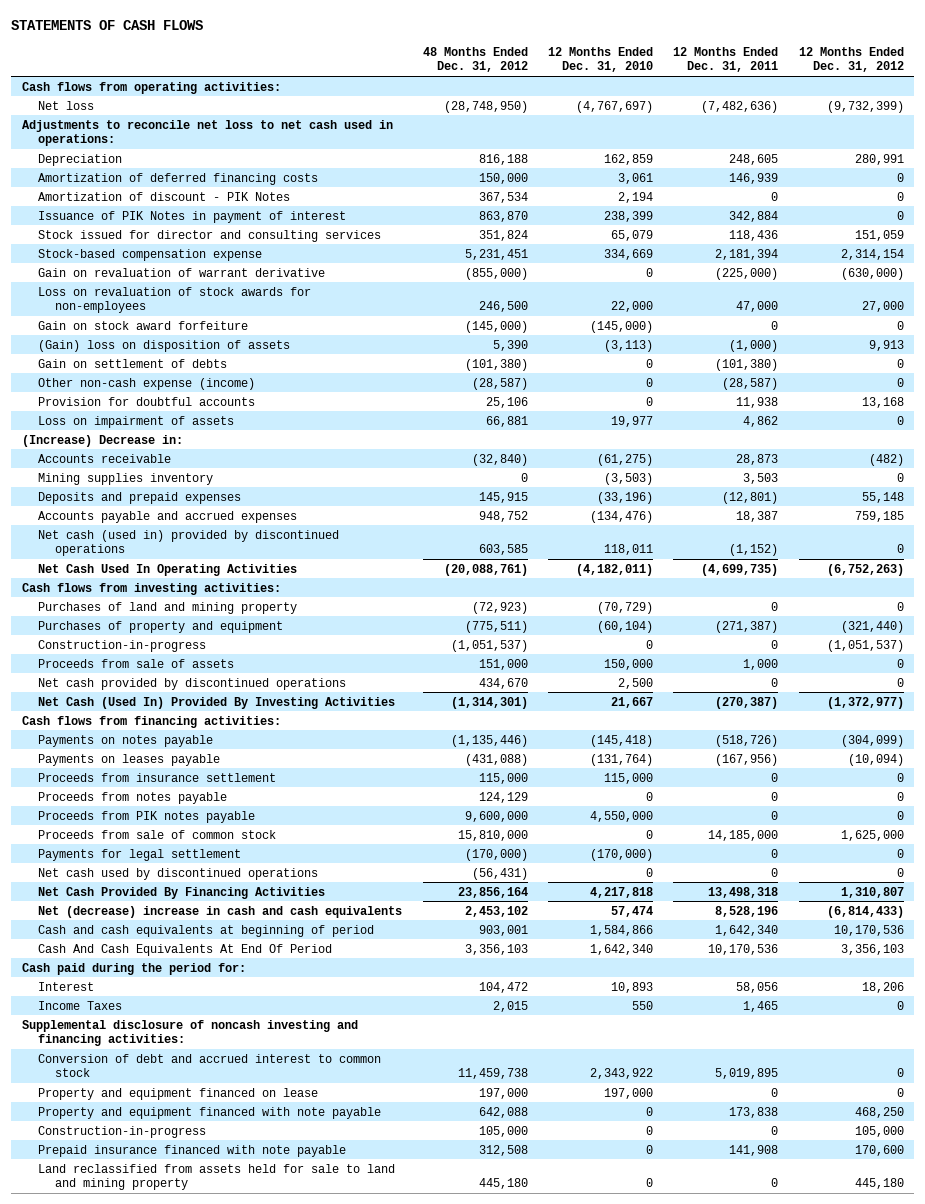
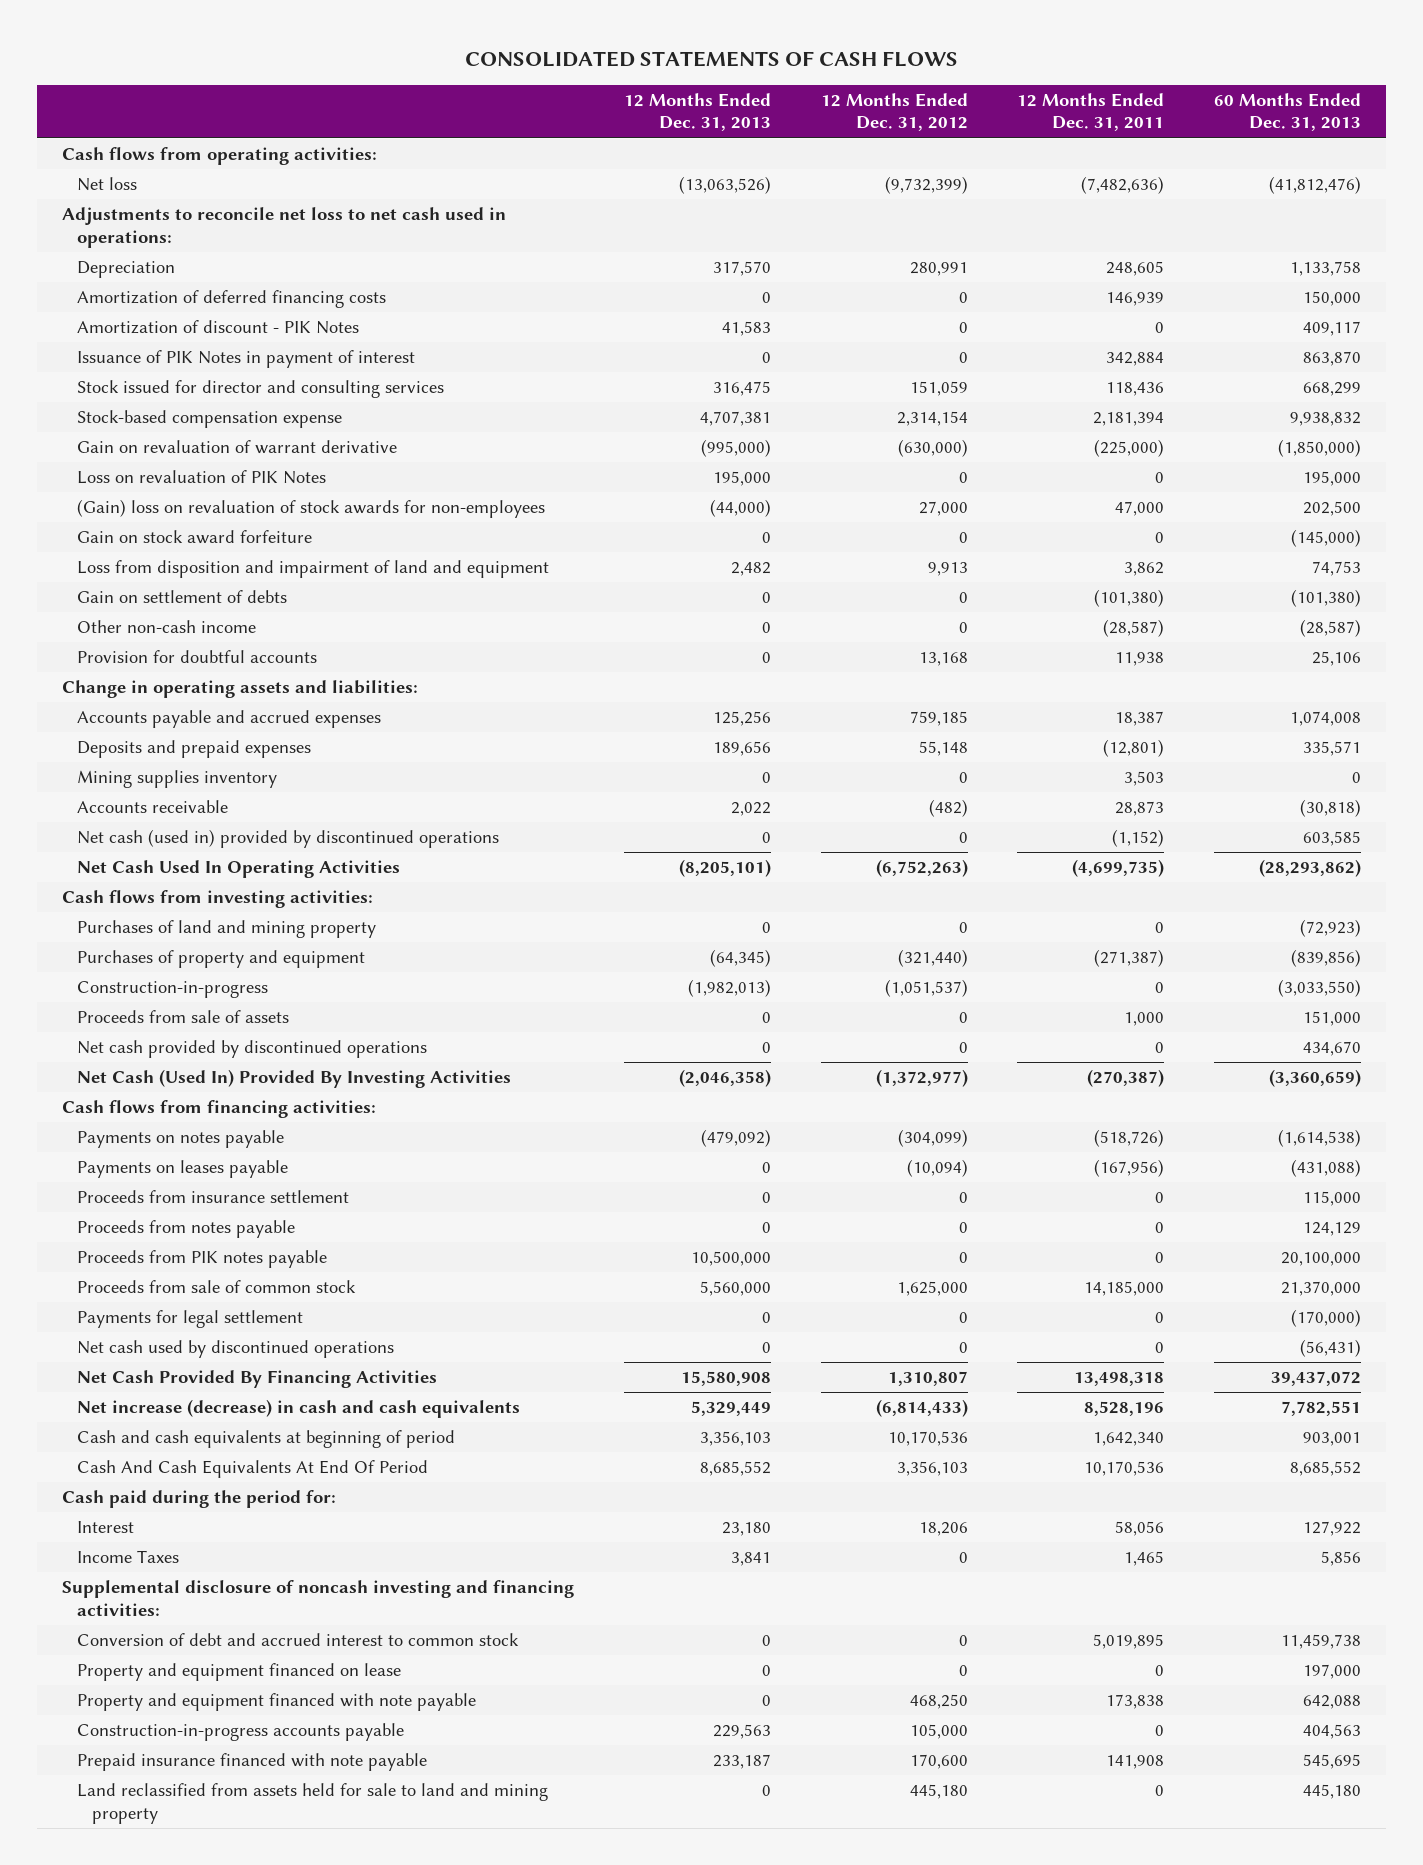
[11,20,204,31] STATEMENTS OF CASH FLOWS -> [464,50,958,67] CONSOLIDATED STATEMENTS OF CASH FLOWS
[422,47,528,73] 48 Months Ended Dec. 31, 2012 -> none
[547,47,653,73] 12 Months Ended Dec. 31, 2010 -> none
none -> [623,92,771,132] 12 Months Ended Dec. 31, 2013
none -> [1214,92,1362,132] 60 Months Ended Dec. 31, 2013
none -> [77,470,327,485] Loss on revaluation of PIK Notes
[38,286,312,314] Loss on revaluation of stock awards for non-employees -> [77,499,546,519] (Gain) loss on revaluation of stock awards for non-employees
[38,339,291,352] (Gain) loss on disposition of assets -> none
none -> [77,560,550,579] Loss from disposition and impairment of land and equipment
[38,377,256,390] Other non-cash expense (income) -> [77,620,257,634] Other non-cash income
[38,415,235,428] Loss on impairment of assets -> none
[21,434,183,447] (Increase) Decrease in: -> none
none -> [62,680,419,699] Change in operating assets and liabilities:
[38,491,242,504] Deposits and prepaid expenses -> [77,740,312,759] Deposits and prepaid expenses
[38,472,214,485] Mining supplies inventory -> [77,770,278,789] Mining supplies inventory
[38,453,172,463] Accounts receivable -> [77,800,229,814] Accounts receivable
[38,905,403,918] Net (decrease) increase in cash and cash equivalents -> [77,1399,521,1419] Net increase (decrease) in cash and cash equivalents
[38,1125,207,1138] Construction-in-progress -> [77,1723,405,1742] Construction-in-progress accounts payable

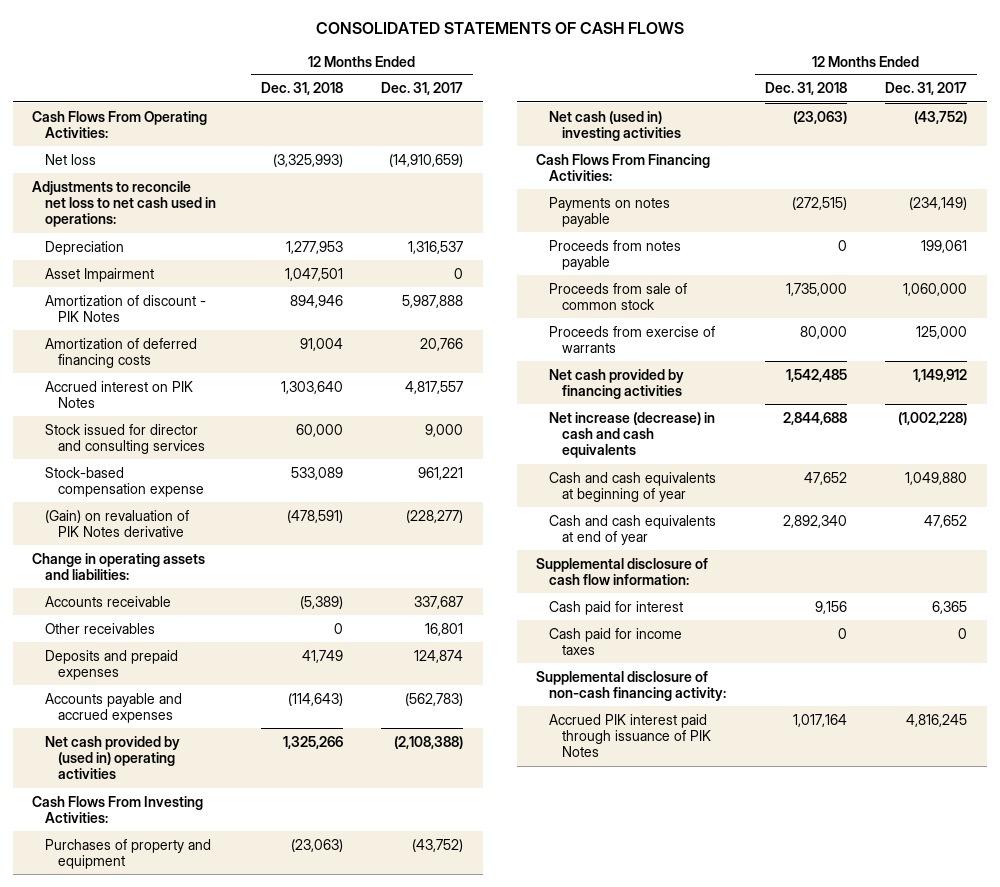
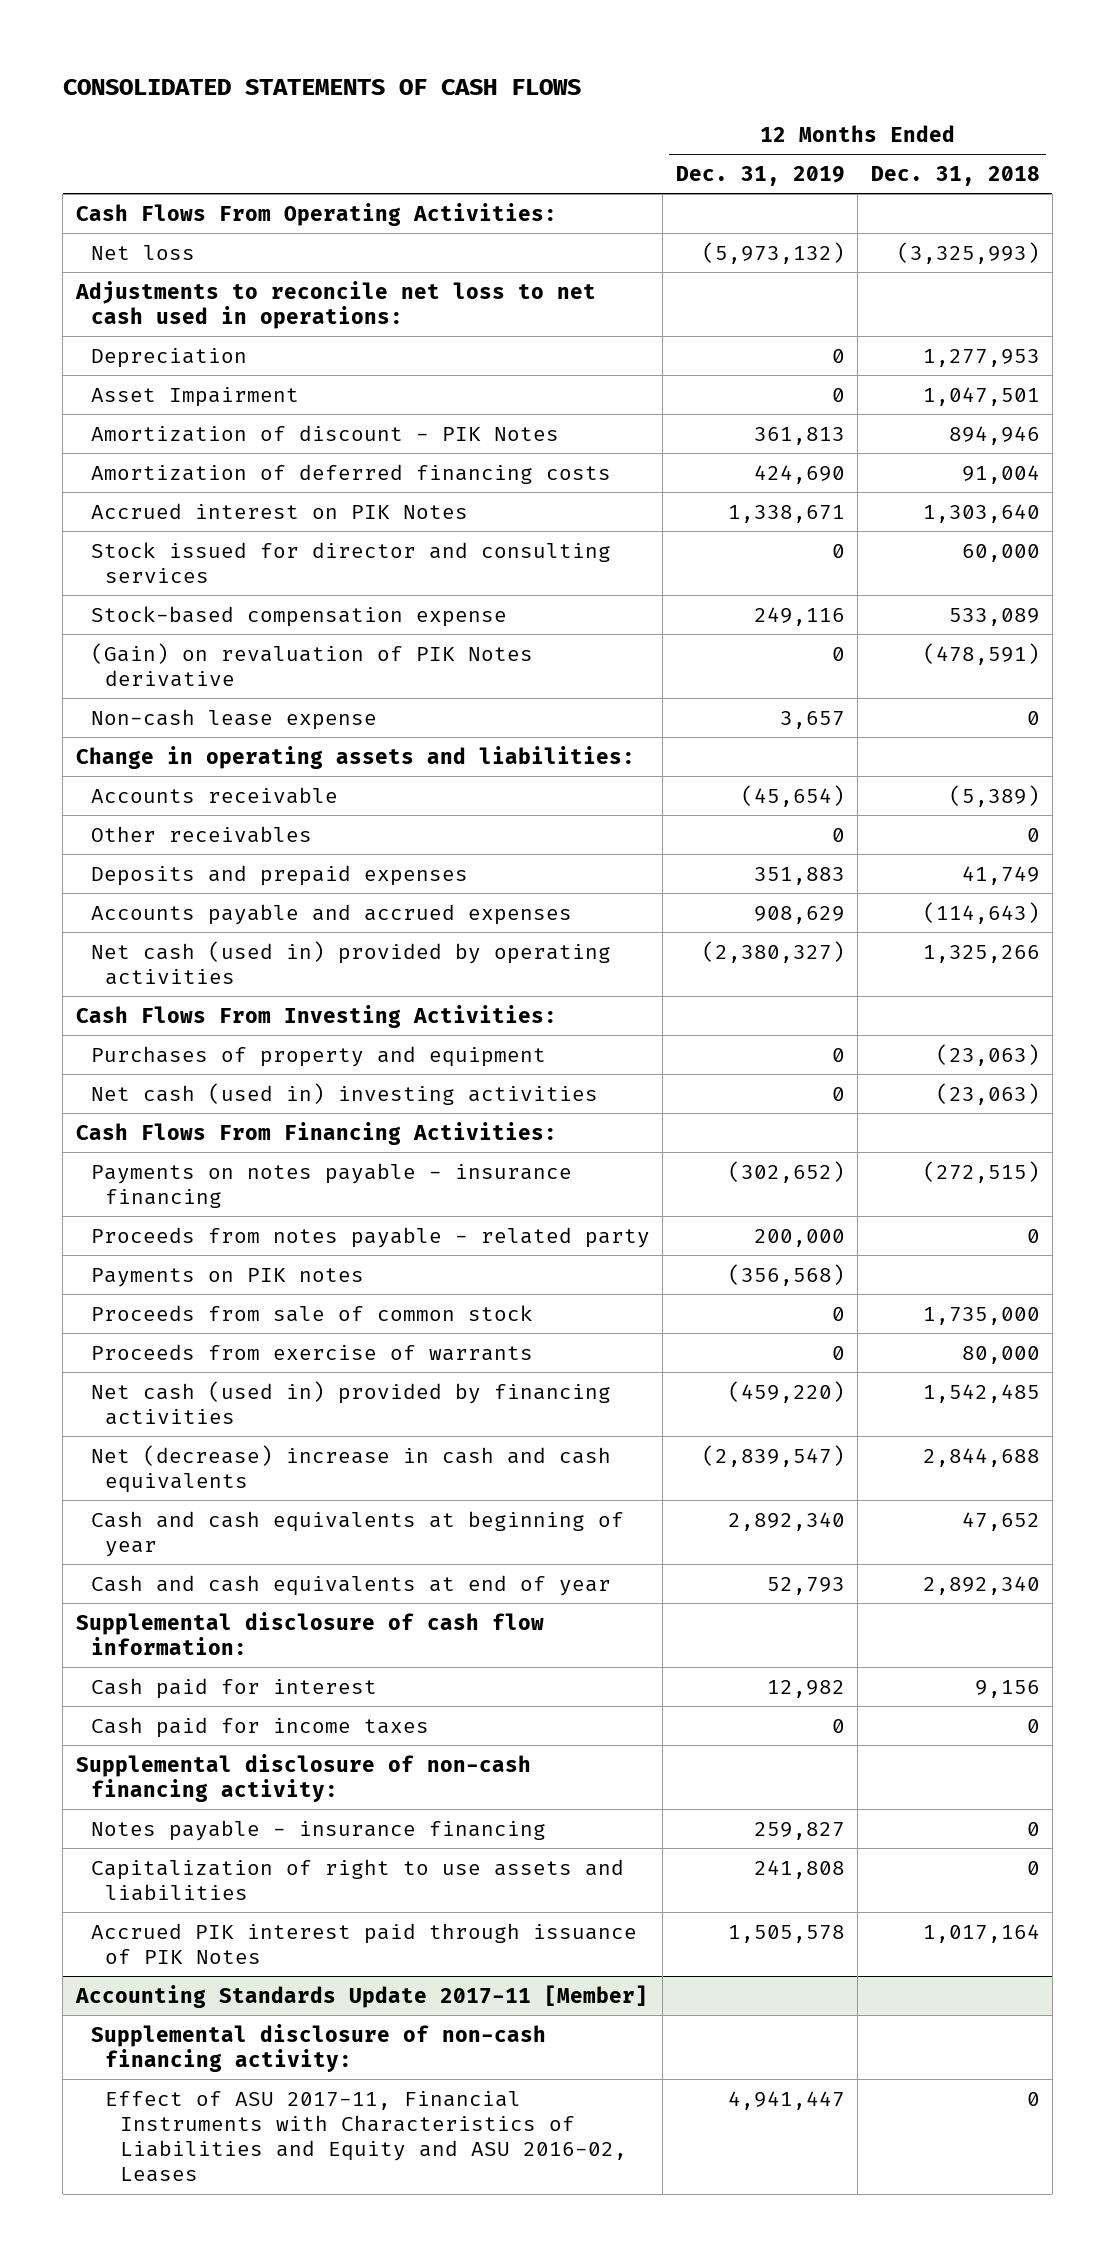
[381,82,464,96] Dec. 31, 2017 -> none
none -> [675,165,845,186] Dec. 31, 2019
none -> [90,708,377,730] Non-cash lease expense
[45,735,181,780] Net cash provided by (used in) operating activities -> [90,940,611,985] Net cash (used in) provided by operating activities
[549,196,671,227] Payments on notes payable -> [90,1162,572,1208] Payments on notes payable - insurance financing
[549,239,682,270] Proceeds from notes payable -> [90,1226,650,1248] Proceeds from notes payable - related party
none -> [90,1267,364,1287] Payments on PIK notes
[549,368,685,399] Net cash provided by financing activities -> [90,1380,611,1425] Net cash (used in) provided by financing activities
[549,411,716,459] Net increase (decrease) in cash and cash equivalents -> [90,1444,611,1493] Net (decrease) increase in cash and cash equivalents
none -> [90,1819,546,1841] Notes payable - insurance financing
none -> [90,1858,624,1901] Capitalization of right to use assets and liabilities
none -> [74,1984,648,2008] Accounting Standards Update 2017-11 [Member]
none -> [90,2023,546,2072] Supplemental disclosure of non-cash financing activity:
none -> [105,2090,627,2183] Effect of ASU 2017-11, Financial Instruments with Characteristics of Liabilities and Equity and ASU 2016-02, Leases

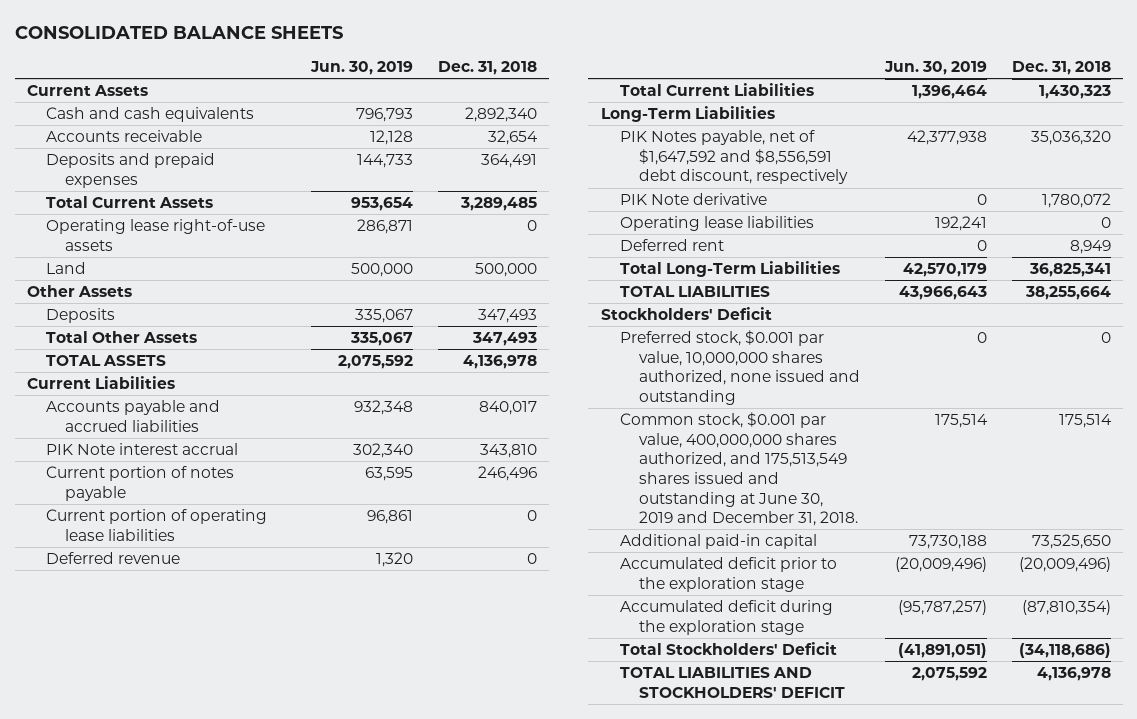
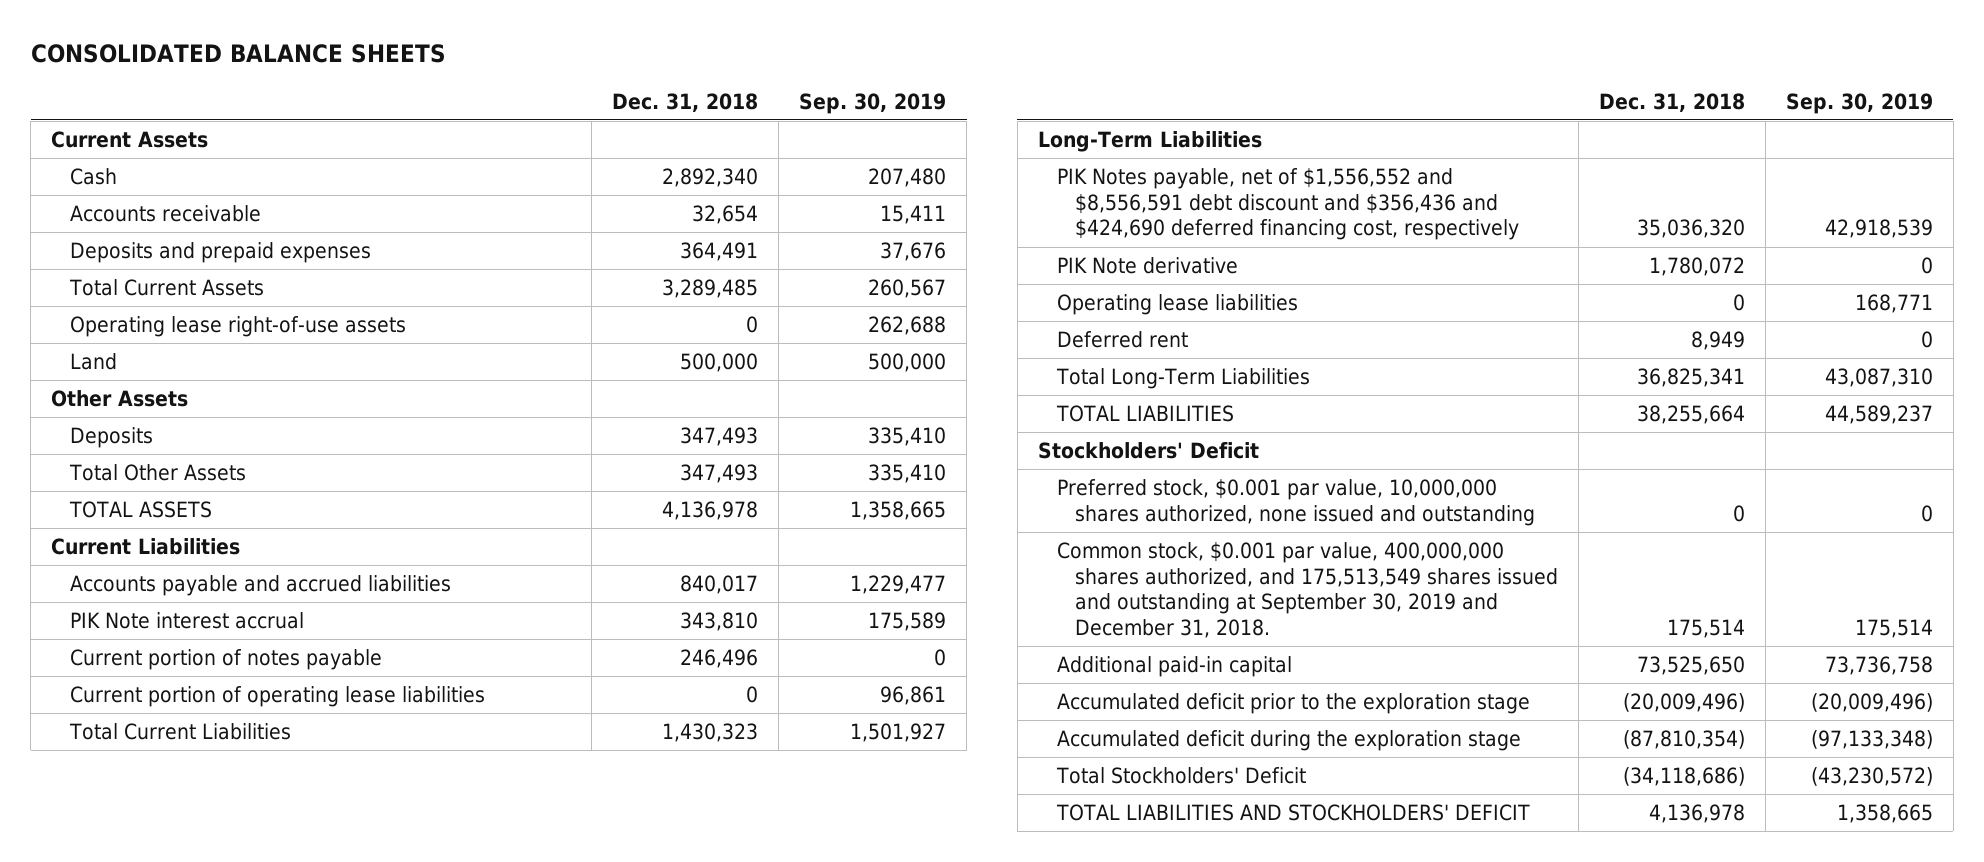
[310,60,414,75] Jun. 30, 2019 -> none
none -> [799,92,947,114] Sep. 30, 2019
[46,107,255,123] Cash and cash equivalents -> [69,168,117,186] Cash
[46,552,181,565] Deferred revenue -> none
[619,130,849,185] PIK Notes payable, net of $1,647,592 and $8,556,591 debt discount, respectively -> [1056,168,1520,241] PIK Notes payable, net of $1,556,552 and $8,556,591 debt discount and $356,436 and $424,690 deferred financing cost, respectively
[619,412,859,527] Common stock, $0.001 par value, 400,000,000 shares authorized, and 175,513,549 shares issued and outstanding at June 30, 2019 and December 31, 2018. -> [1056,542,1559,638] Common stock, $0.001 par value, 400,000,000 shares authorized, and 175,513,549 shares issued and outstanding at September 30, 2019 and December 31, 2018.

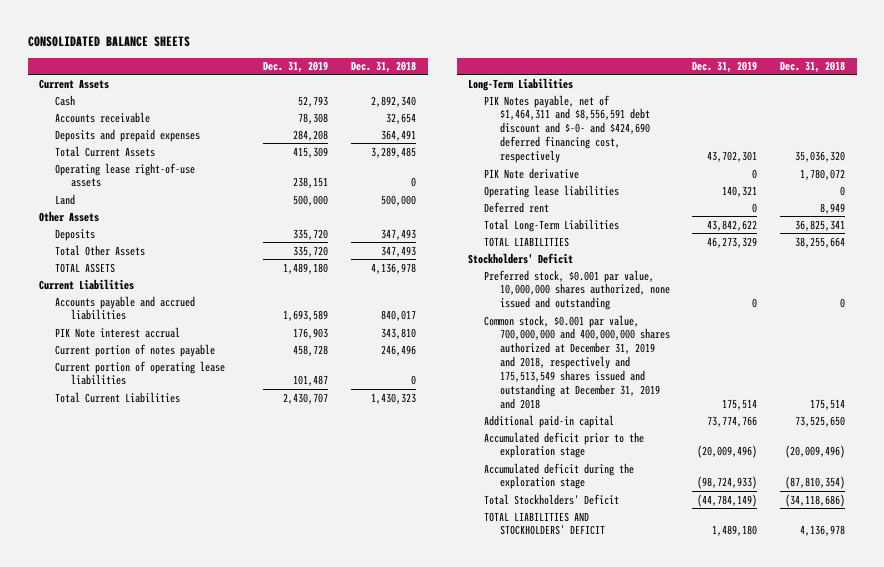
[799,92,947,114] Sep. 30, 2019 -> none
none -> [263,61,329,74] Dec. 31, 2019
[1056,168,1520,241] PIK Notes payable, net of $1,556,552 and $8,556,591 debt discount and $356,436 and $424,690 deferred financing cost, respectively -> [483,94,650,164] PIK Notes payable, net of $1,464,311 and $8,556,591 debt discount and $-0- and $424,690 deferred financing cost, respectively
[1056,542,1559,638] Common stock, $0.001 par value, 400,000,000 shares authorized, and 175,513,549 shares issued and outstanding at September 30, 2019 and December 31, 2018. -> [483,314,670,410] Common stock, $0.001 par value, 700,000,000 and 400,000,000 shares authorized at December 31, 2019 and 2018, respectively and 175,513,549 shares issued and outstanding at December 31, 2019 and 2018

